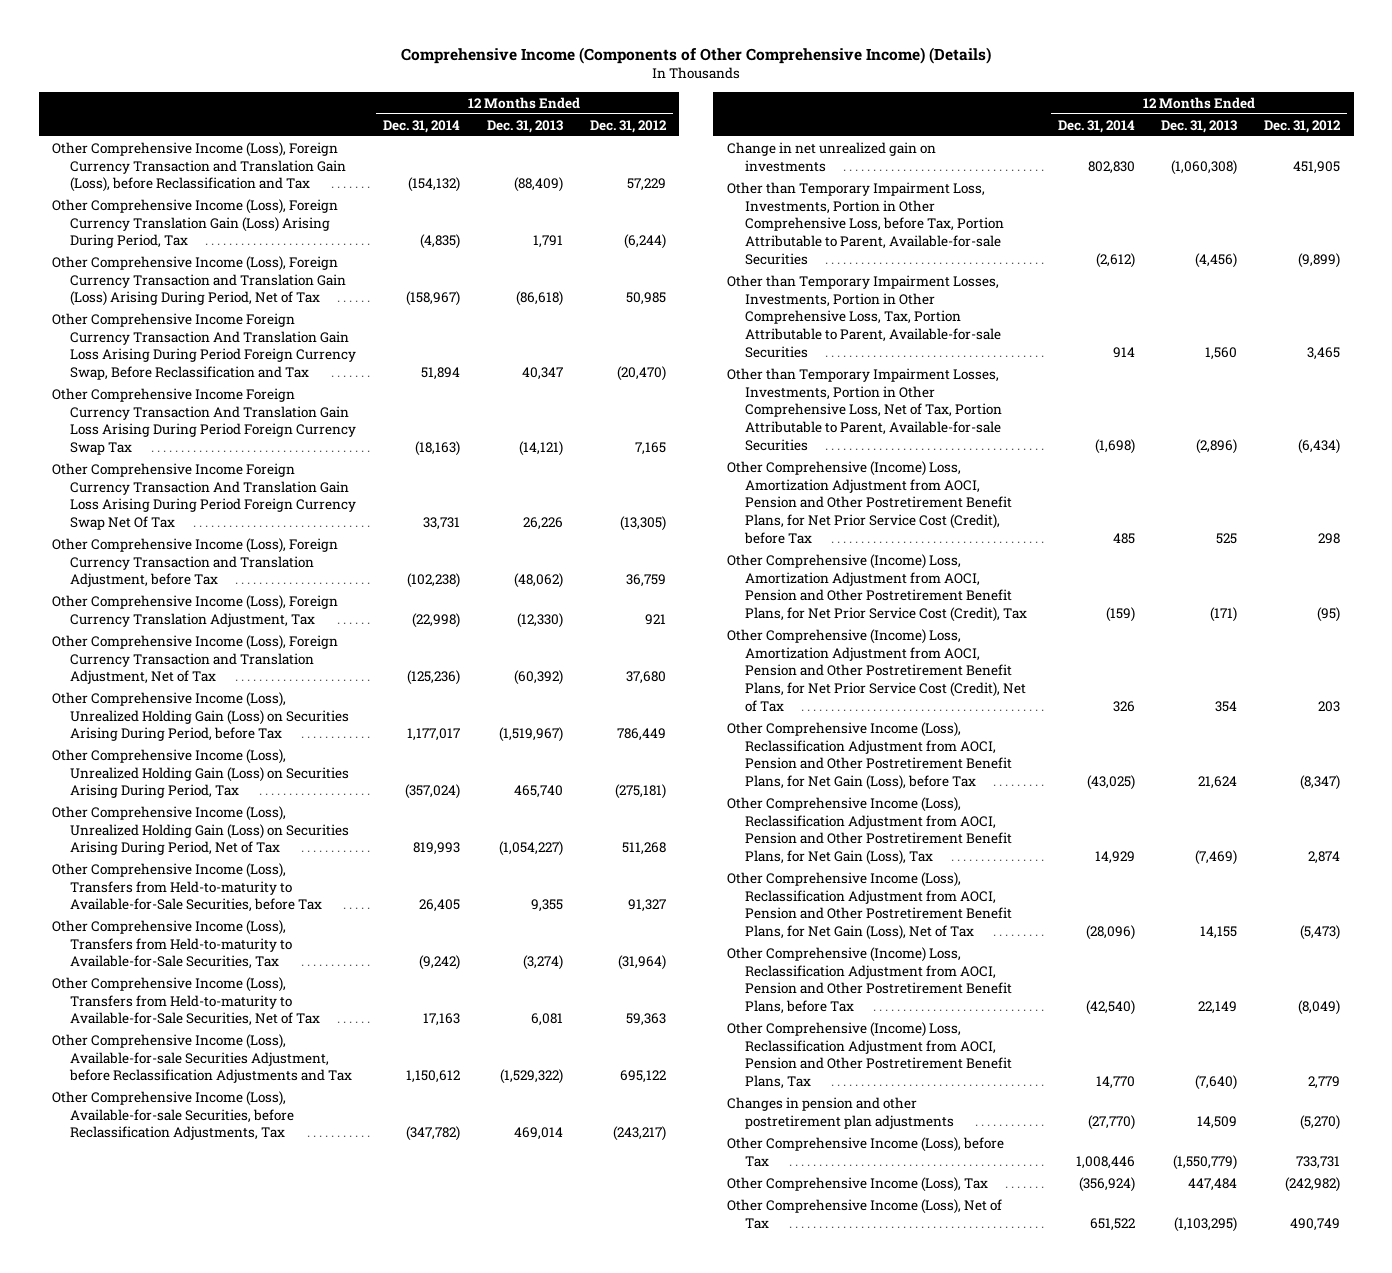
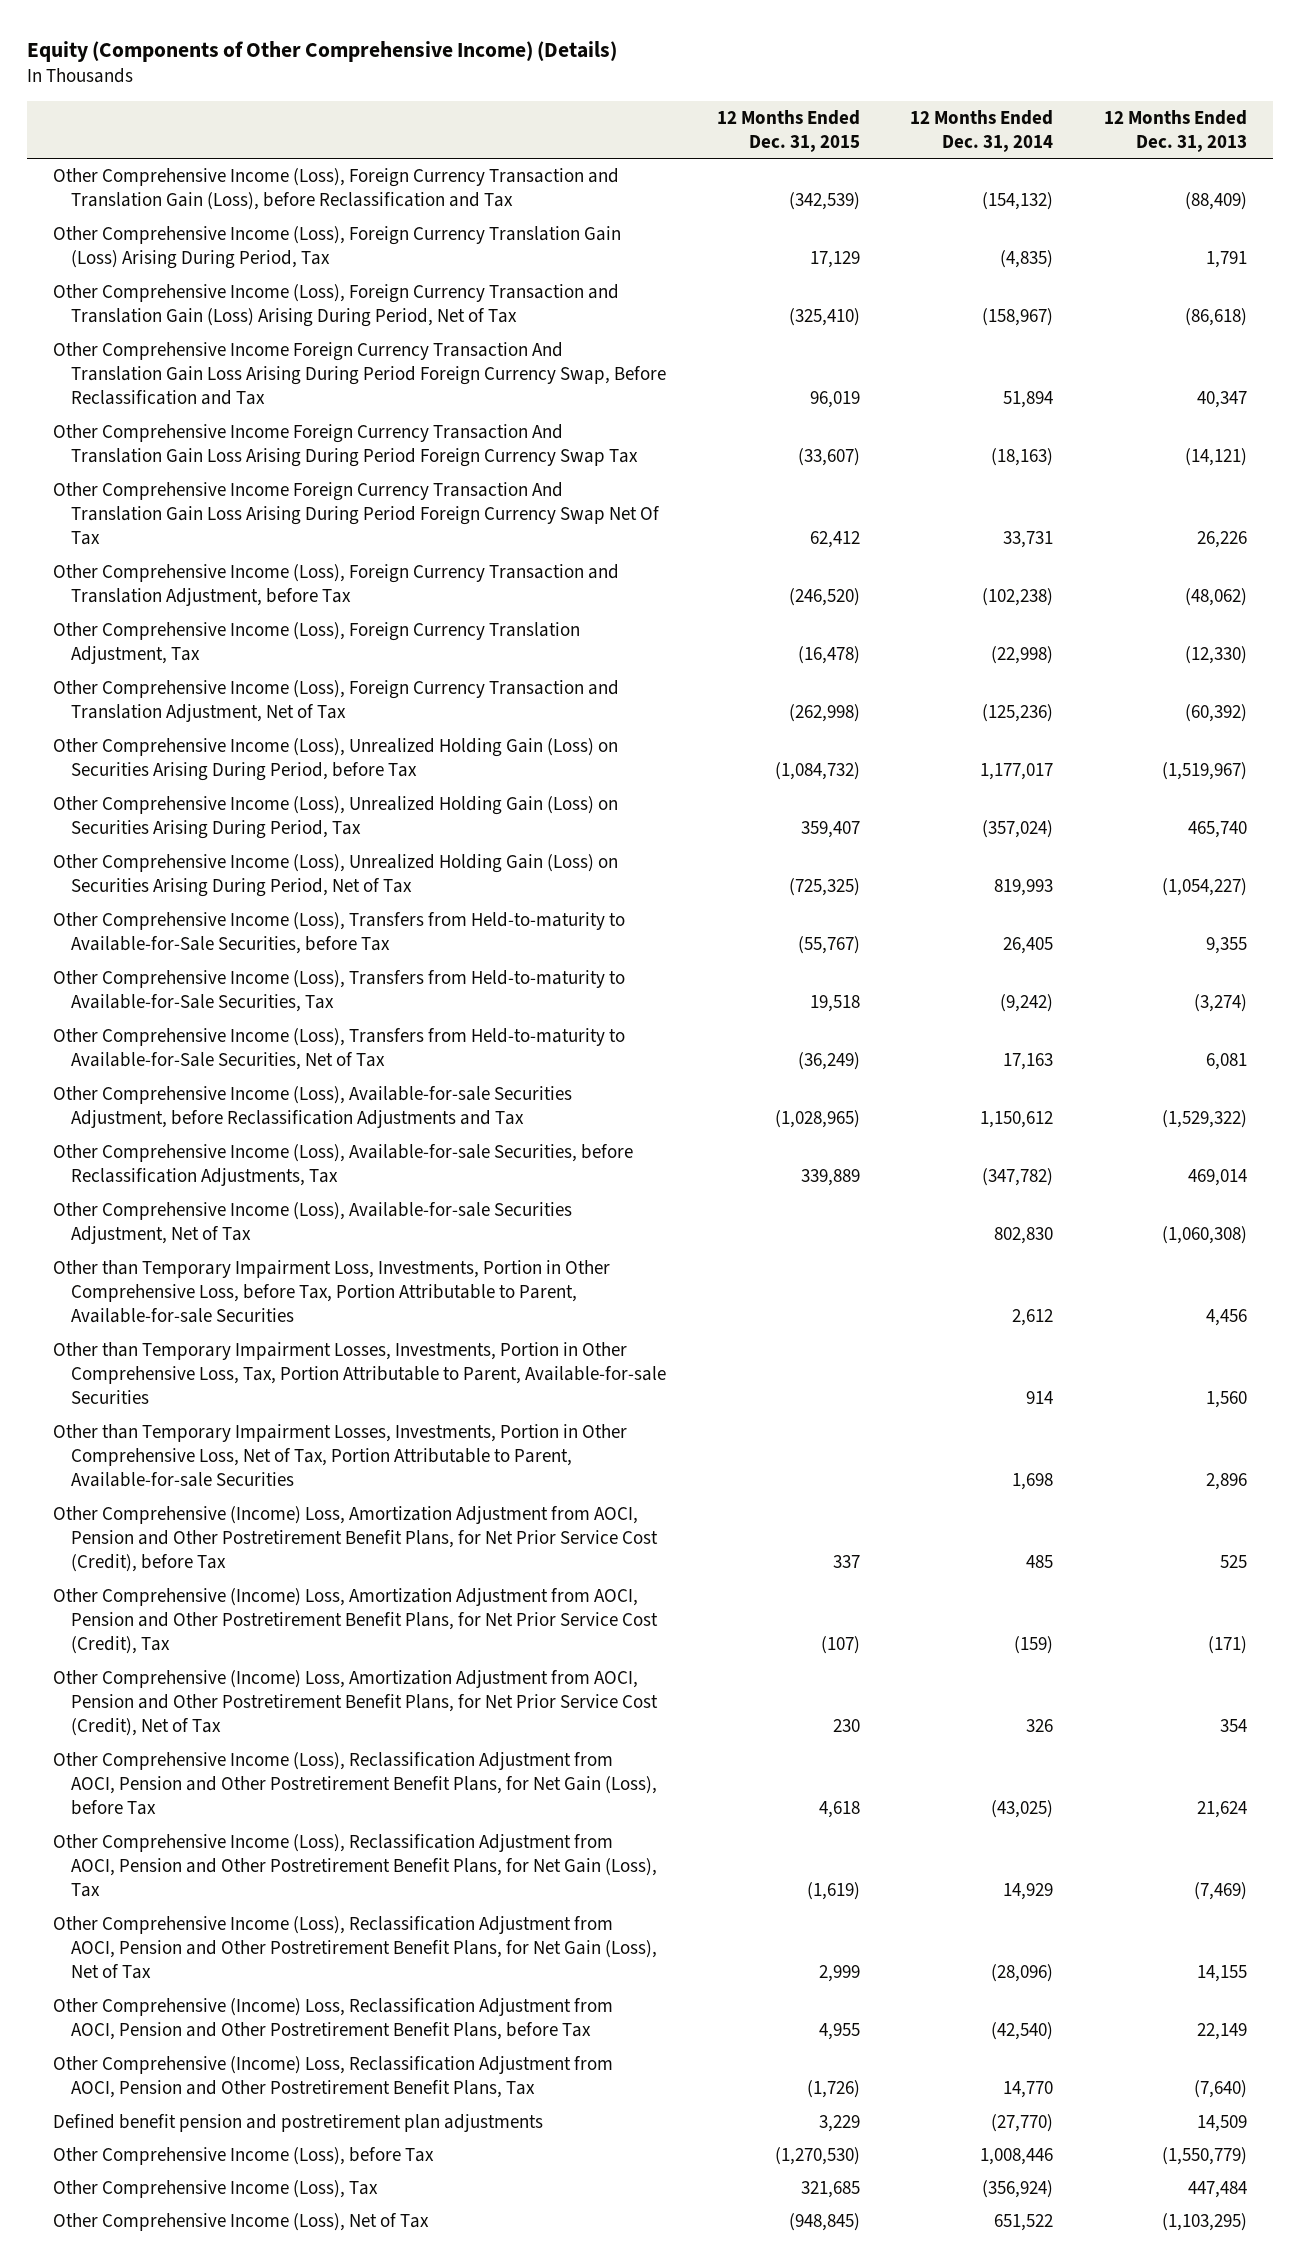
[401,46,992,64] Comprehensive Income (Components of Other Comprehensive Income) (Details) -> [27,40,618,62] Equity (Components of Other Comprehensive Income) (Details)
[589,119,667,133] Dec. 31, 2012 -> none
none -> [716,109,860,152] 12 Months Ended Dec. 31, 2015
[726,141,936,172] Change in net unrealized gain on investments -> [52,1201,572,1245] Other Comprehensive Income (Loss), Available-for-sale Securities Adjustment, Net of Tax
[1095,252,1135,268] (2,612) -> [1012,1309,1054,1327] 2,612
[1195,252,1238,268] (4,456) -> [1206,1309,1248,1327] 4,456
[1094,438,1135,454] (1,698) -> [1012,1473,1054,1491] 1,698
[1196,438,1238,454] (2,896) -> [1206,1473,1248,1491] 2,896
[726,1096,954,1129] Changes in pension and other postretirement plan adjustments -> [52,2113,543,2132] Defined benefit pension and postretirement plan adjustments

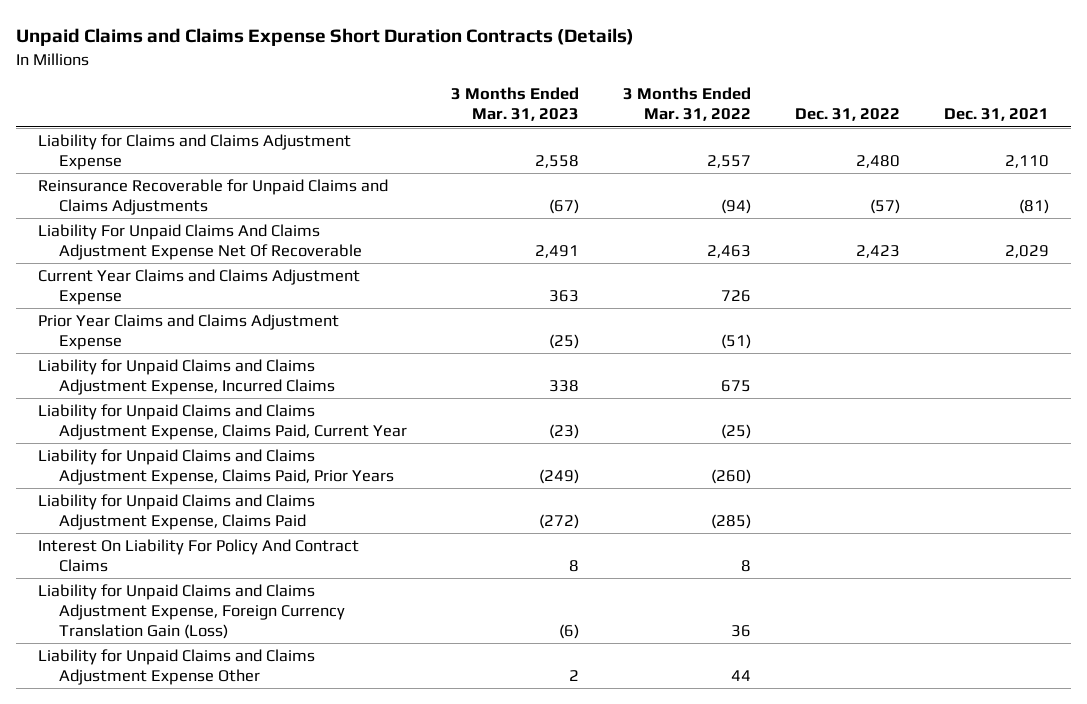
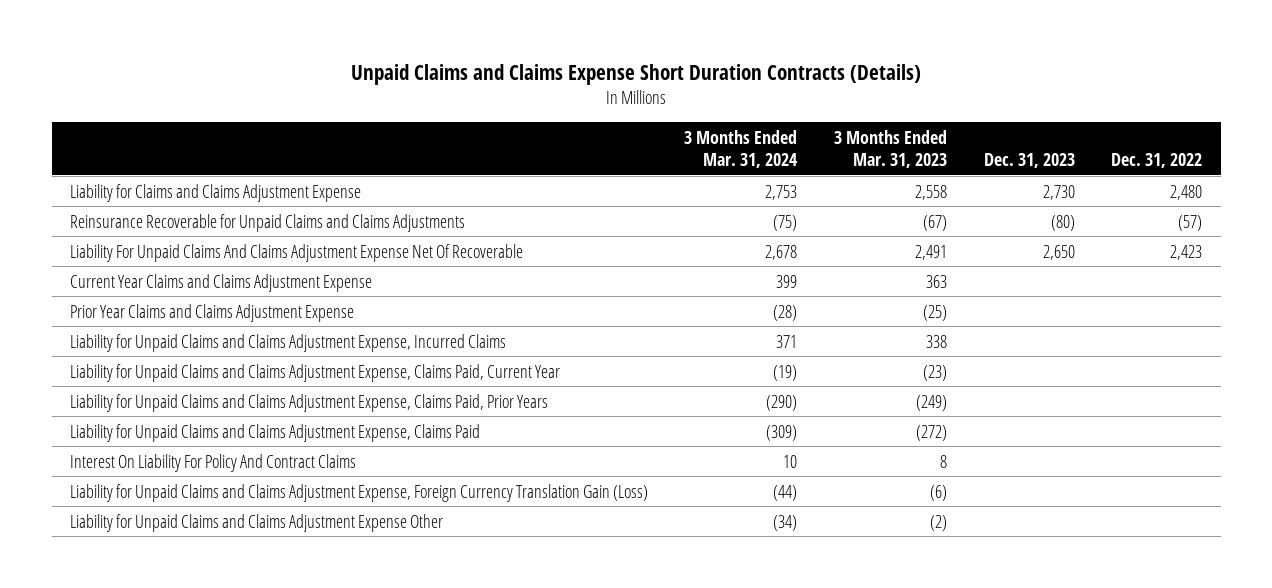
[622,87,751,122] 3 Months Ended Mar. 31, 2022 -> none
[944,108,1050,122] Dec. 31, 2021 -> none
none -> [684,129,799,169] 3 Months Ended Mar. 31, 2024
none -> [983,153,1075,169] Dec. 31, 2023
[568,670,579,682] 2 -> [930,514,948,531] (2)

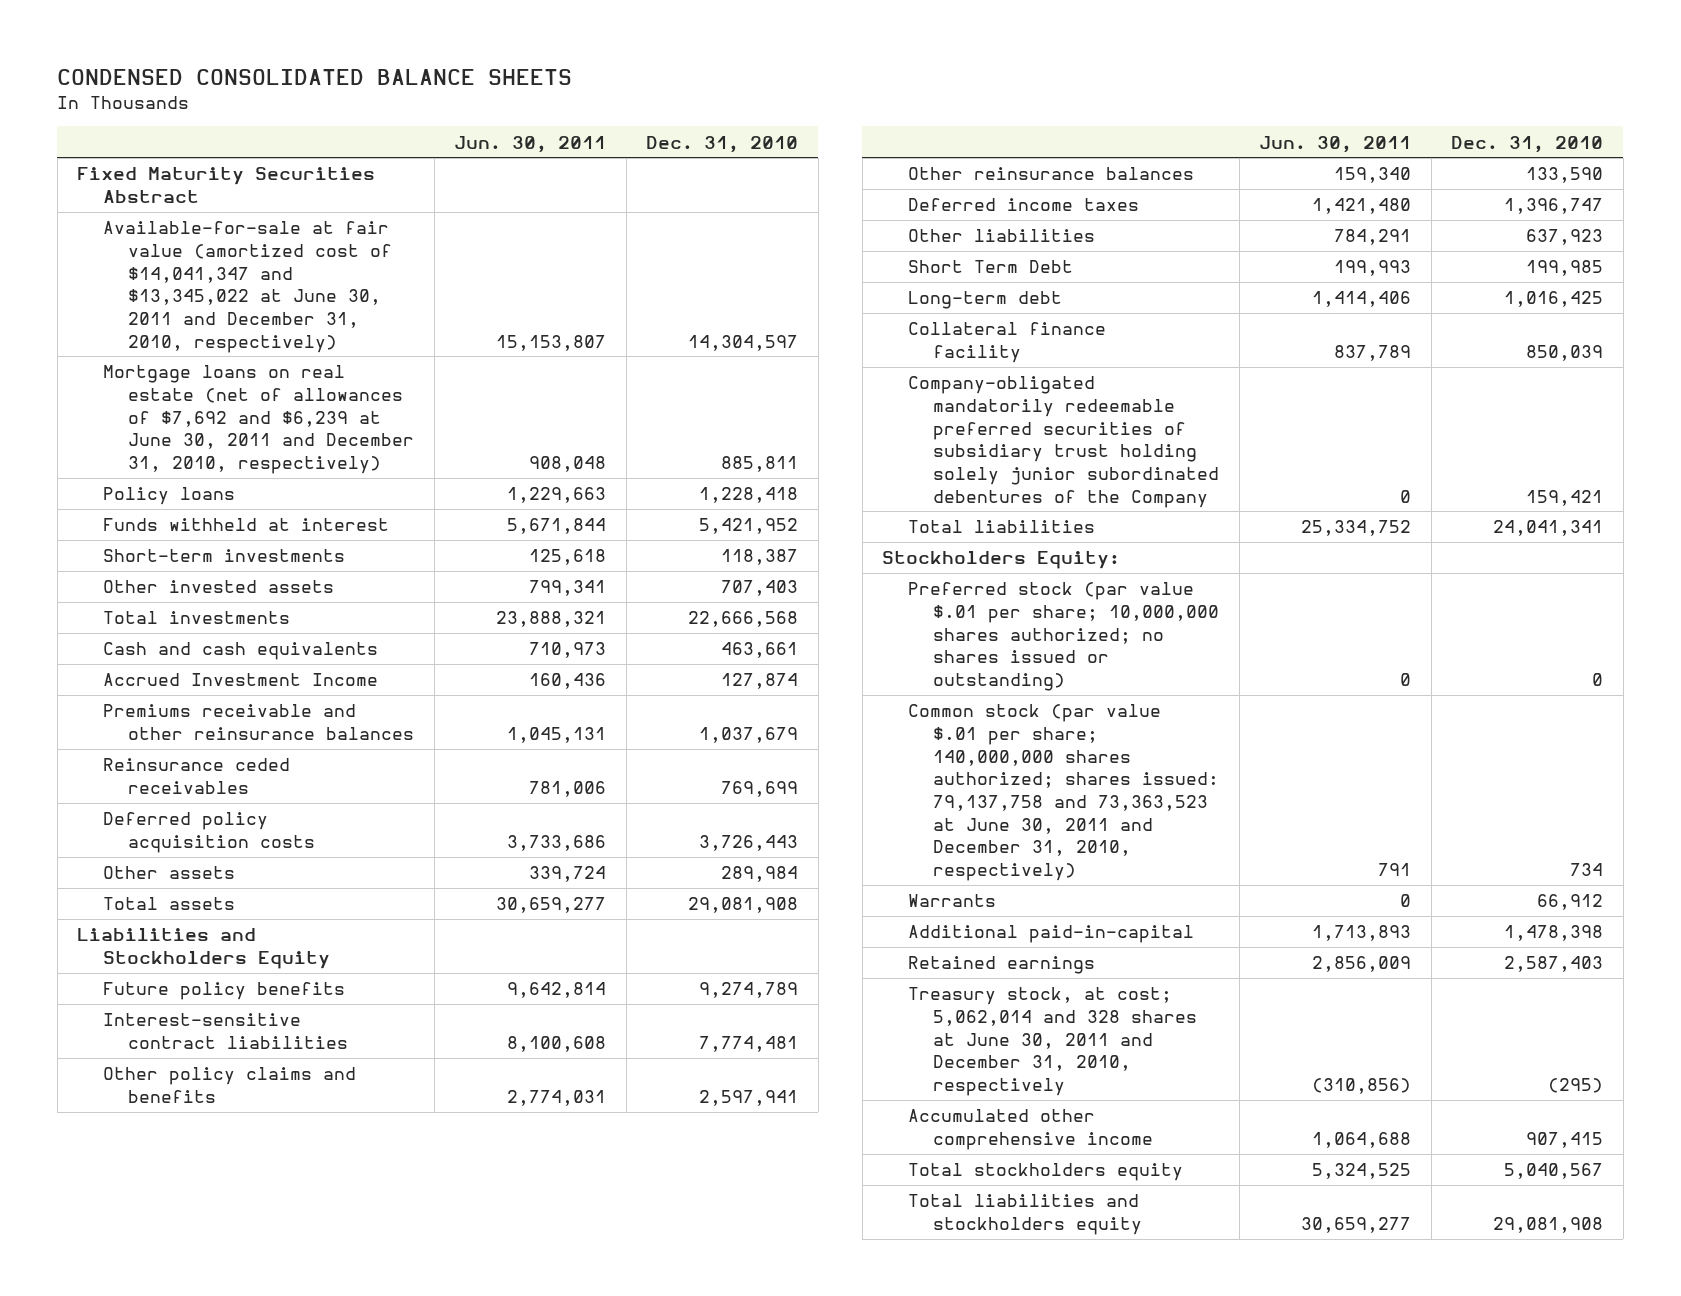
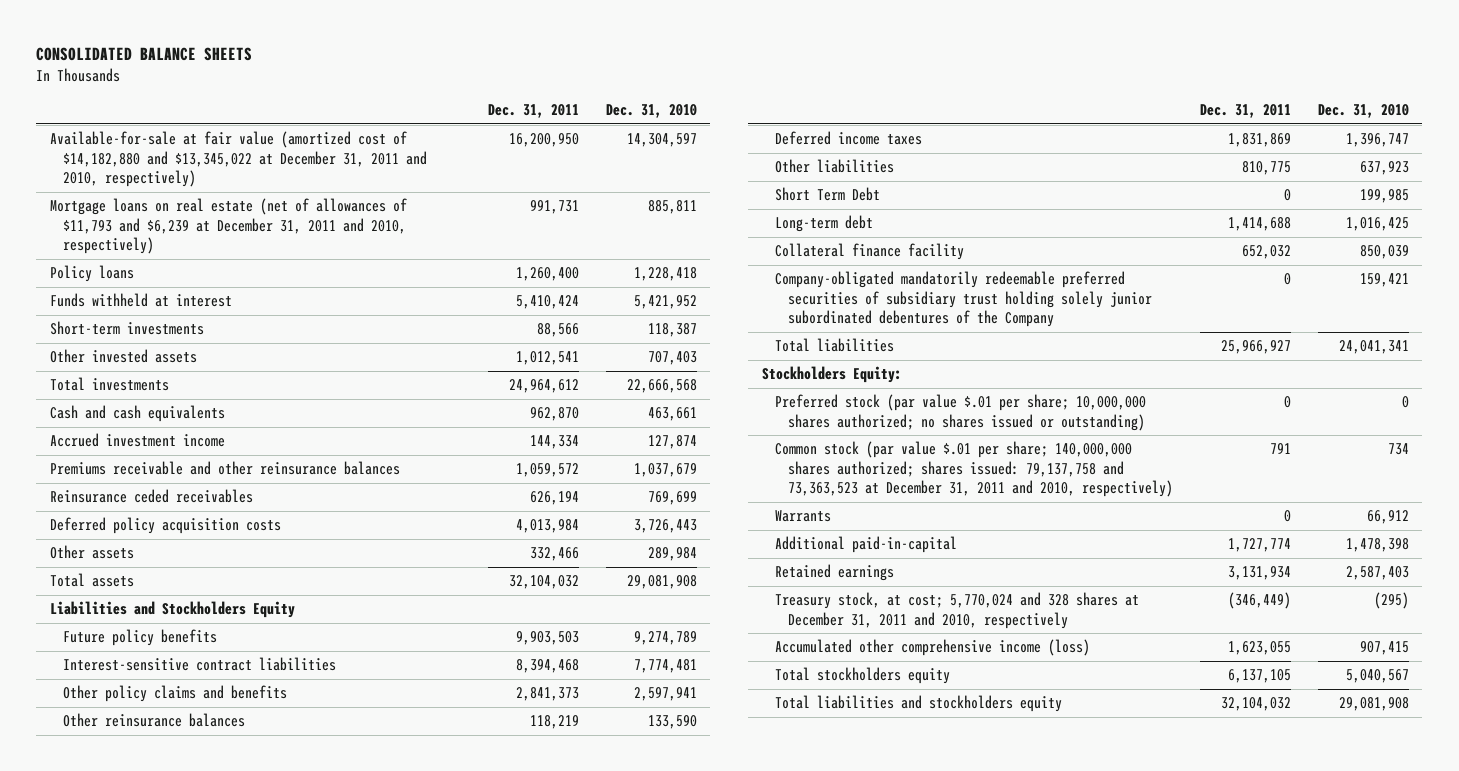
[57,68,573,85] CONDENSED CONSOLIDATED BALANCE SHEETS -> [36,46,253,61] CONSOLIDATED BALANCE SHEETS
[454,135,607,153] Jun. 30, 2011 -> none
none -> [487,104,579,119] Dec. 31, 2011
[77,167,376,203] Fixed Maturity Securities Abstract -> none
[102,221,393,353] Available-for-sale at fair value (amortized cost of $14,041,347 and $13,345,022 at June 30, 2011 and December 31, 2010, respectively) -> [49,131,427,188] Available-for-sale at fair value (amortized cost of $14,182,880 and $13,345,022 at December 31, 2011 and 2010, respectively)
[102,365,415,474] Mortgage loans on real estate (net of allowances of $7,692 and $6,239 at June 30, 2011 and December 31, 2010, respectively) -> [49,198,407,255] Mortgage loans on real estate (net of allowances of $11,793 and $6,239 at December 31, 2011 and 2010, respectively)
[102,673,378,687] Accrued Investment Income -> [49,433,225,448] Accrued investment income
[907,704,1220,881] Common stock (par value $.01 per share; 140,000,000 shares authorized; shares issued: 79,137,758 and 73,363,523 at June 30, 2011 and December 31, 2010, respectively) -> [774,441,1173,498] Common stock (par value $.01 per share; 140,000,000 shares authorized; shares issued: 79,137,758 and 73,363,523 at December 31, 2011 and 2010, respectively)
[907,987,1198,1096] Treasury stock, at cost; 5,062,014 and 328 shares at June 30, 2011 and December 31, 2010, respectively -> [774,592,1139,629] Treasury stock, at cost; 5,770,024 and 328 shares at December 31, 2011 and 2010, respectively
[907,1109,1154,1150] Accumulated other comprehensive income -> [774,639,1090,657] Accumulated other comprehensive income (loss)

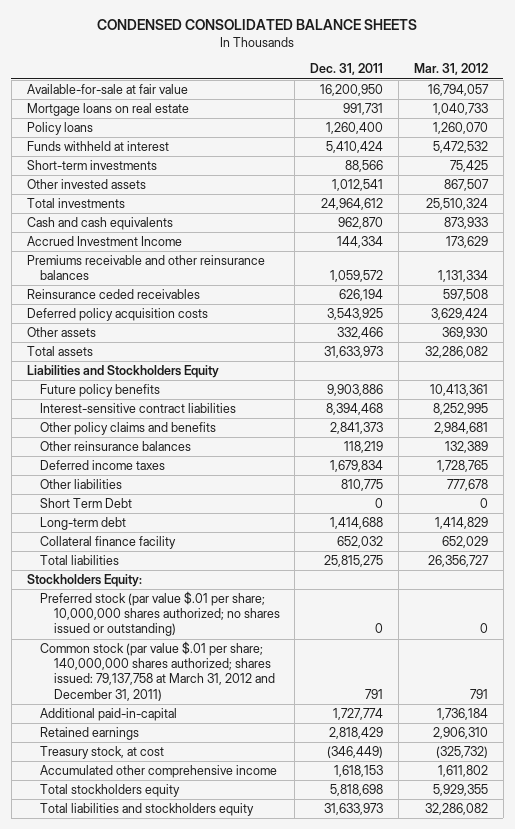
[36,46,253,61] CONSOLIDATED BALANCE SHEETS -> [97,19,418,31] CONDENSED CONSOLIDATED BALANCE SHEETS
[605,104,697,119] Dec. 31, 2010 -> none
none -> [414,63,489,76] Mar. 31, 2012
[49,131,427,188] Available-for-sale at fair value (amortized cost of $14,182,880 and $13,345,022 at December 31, 2011 and 2010, respectively) -> [26,84,188,95] Available-for-sale at fair value
[49,198,407,255] Mortgage loans on real estate (net of allowances of $11,793 and $6,239 at December 31, 2011 and 2010, respectively) -> [26,103,189,117] Mortgage loans on real estate
[49,433,225,448] Accrued investment income -> [26,236,182,247] Accrued Investment Income
[515,519,579,534] 4,013,984 -> [327,308,384,321] 3,543,925
[508,575,579,590] 32,104,032 -> [324,346,384,359] 31,633,973
[515,631,579,646] 9,903,503 -> [327,384,384,397] 9,903,886
[1227,133,1291,148] 1,831,869 -> [330,460,384,473] 1,679,834
[774,271,1152,328] Company-obligated mandatorily redeemable preferred securities of subsidiary trust holding solely junior subordinated debentures of the Company -> none
[1220,340,1291,355] 25,966,927 -> [324,555,384,568] 25,815,275
[774,510,831,523] Warrants -> none
[774,441,1173,498] Common stock (par value $.01 per share; 140,000,000 shares authorized; shares issued: 79,137,758 and 73,363,523 at December 31, 2011 and 2010, respectively) -> [40,641,275,701] Common stock (par value $.01 per share; 140,000,000 shares authorized; shares issued: 79,137,758 at March 31, 2012 and December 31, 2011)
[1227,566,1291,581] 3,131,934 -> [329,727,384,740] 2,818,429
[774,592,1139,629] Treasury stock, at cost; 5,770,024 and 328 shares at December 31, 2011 and 2010, respectively -> [40,746,165,760] Treasury stock, at cost
[774,639,1090,657] Accumulated other comprehensive income (loss) -> [40,765,278,779] Accumulated other comprehensive income
[1227,641,1291,656] 1,623,055 -> [334,765,384,778] 1,618,153
[1227,669,1291,684] 6,137,105 -> [330,784,384,797] 5,818,698
[1220,697,1291,712] 32,104,032 -> [324,803,384,816] 31,633,973

